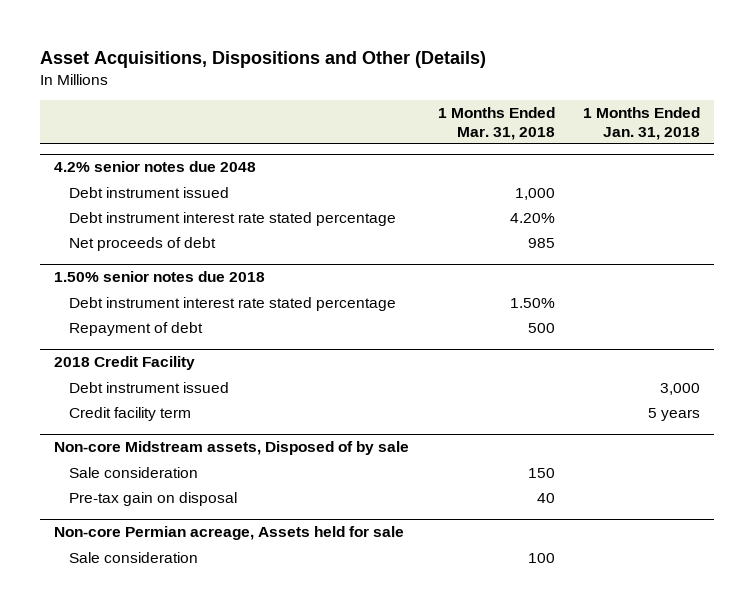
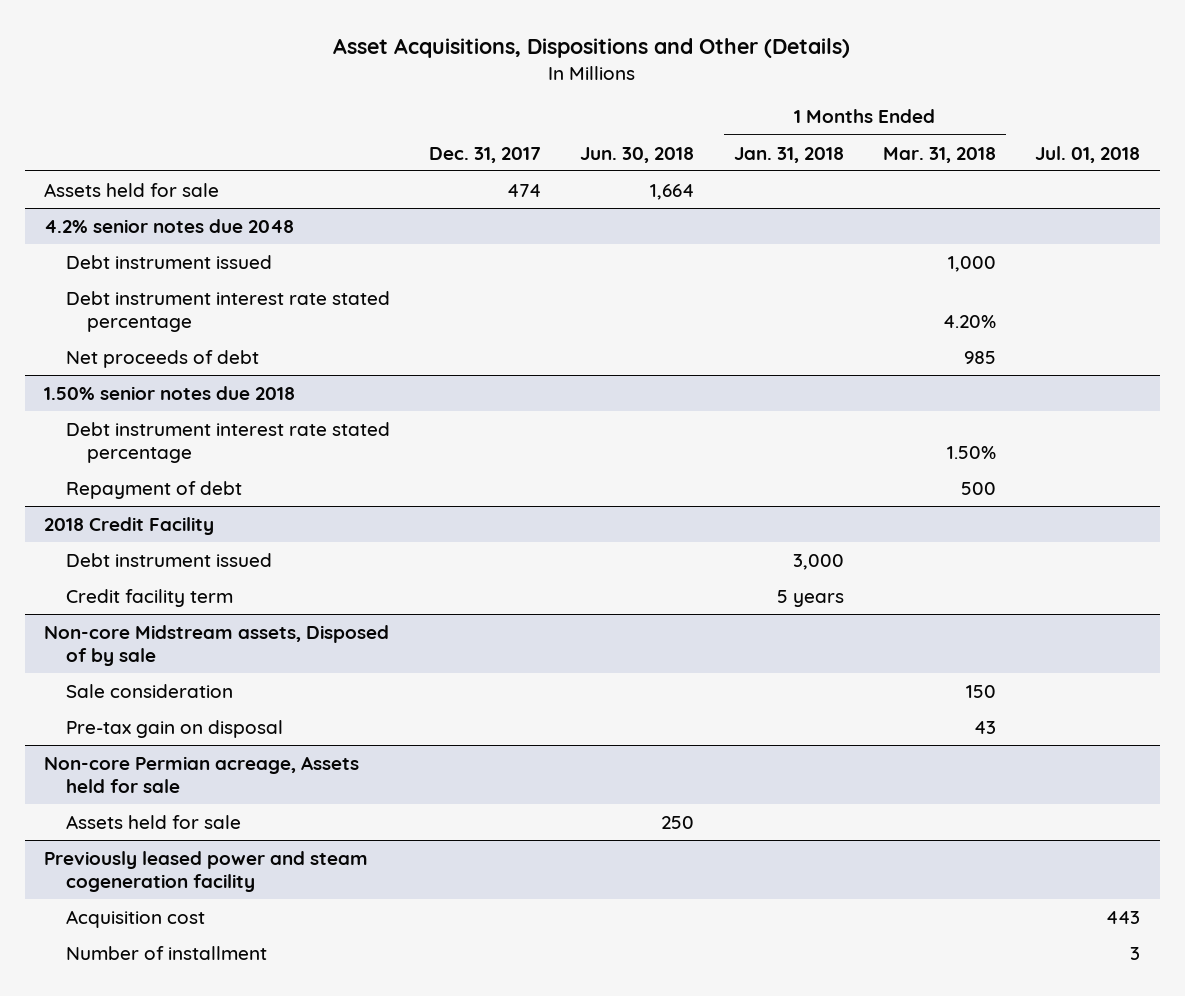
none -> [428,146,541,163] Dec. 31, 2017
none -> [580,146,695,163] Jun. 30, 2018
none -> [1035,145,1141,163] Jul. 01, 2018
none -> [44,182,220,197] Assets held for sale
[536,492,555,503] 40 -> [973,720,996,734] 43
[68,551,198,563] Sale consideration -> none
none -> [65,814,241,829] Assets held for sale
none -> [44,850,369,892] Previously leased power and steam cogeneration facility
none -> [65,909,205,928] Acquisition cost
none -> [65,945,267,960] Number of installment

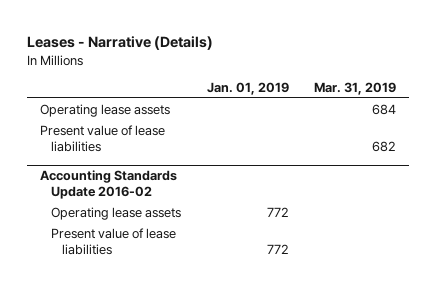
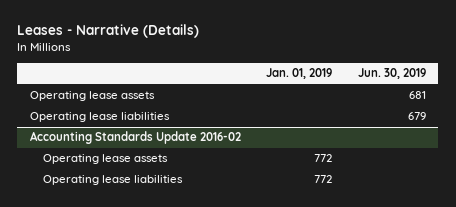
[314,82,397,96] Mar. 31, 2019 -> none
none -> [357,68,426,80] Jun. 30, 2019
[40,124,166,153] Present value of lease liabilities -> [29,112,170,123] Operating lease liabilities
[51,227,177,256] Present value of lease liabilities -> [42,175,183,186] Operating lease liabilities

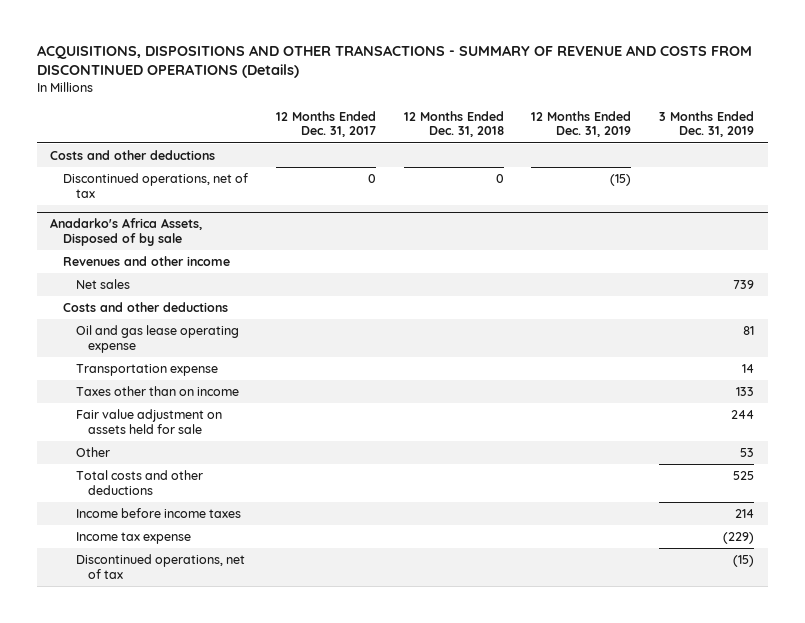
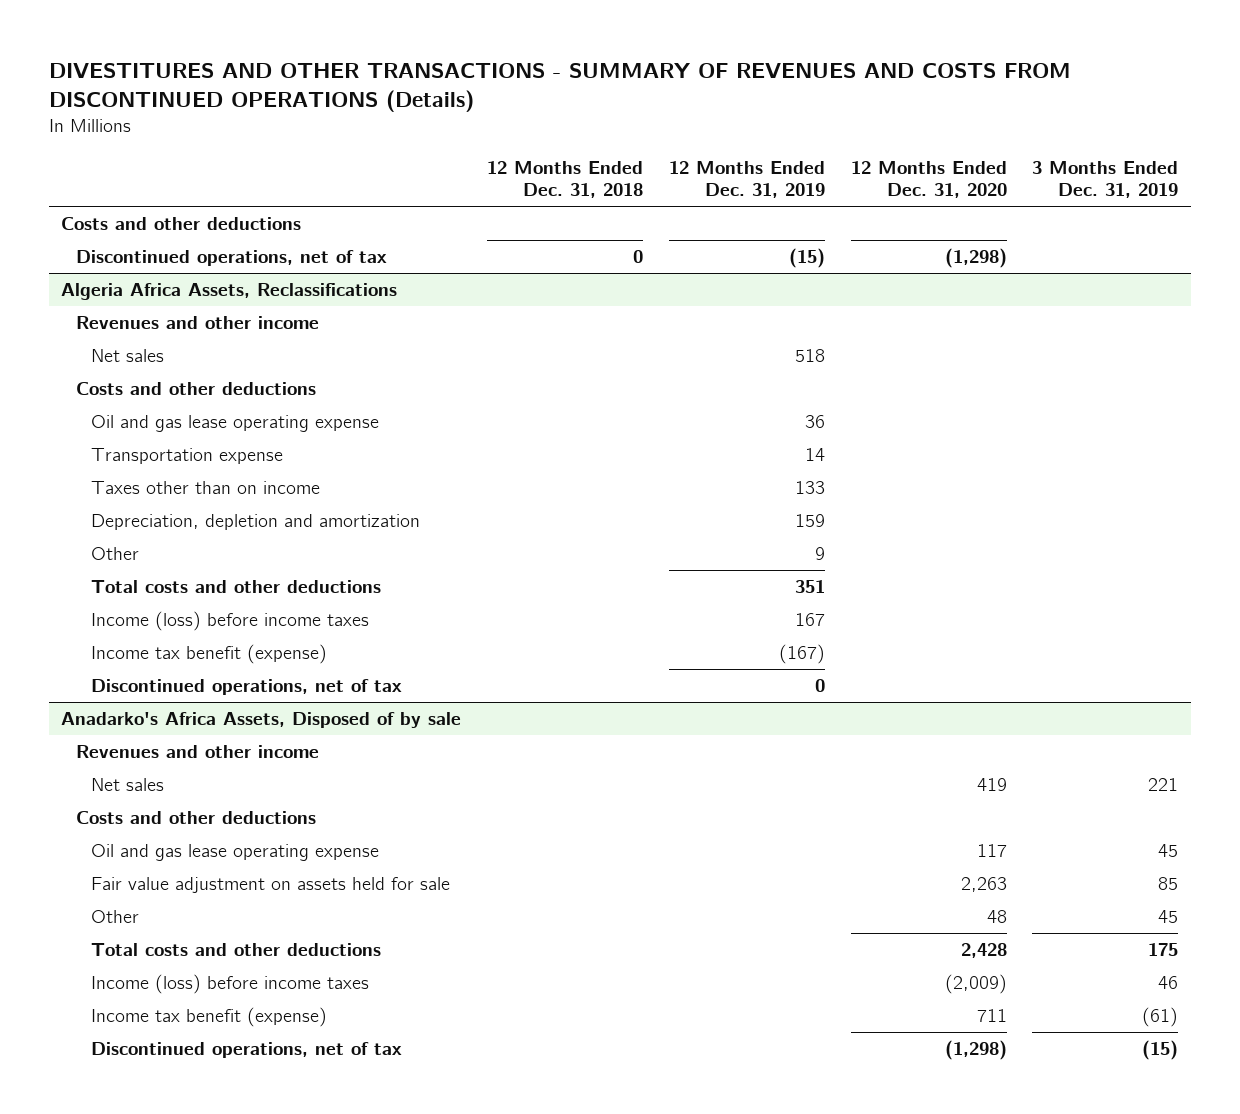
[36,44,752,79] ACQUISITIONS, DISPOSITIONS AND OTHER TRANSACTIONS - SUMMARY OF REVENUE AND COSTS FROM DISCONTINUED OPERATIONS (Details) -> [48,62,1071,112] DIVESTITURES AND OTHER TRANSACTIONS - SUMMARY OF REVENUES AND COSTS FROM DISCONTINUED OPERATIONS (Details)
[275,110,376,138] 12 Months Ended Dec. 31, 2017 -> none
none -> [850,160,1007,199] 12 Months Ended Dec. 31, 2020
none -> [61,282,398,300] Algeria Africa Assets, Reclassifications
none -> [75,315,319,329] Revenues and other income
none -> [90,348,164,362] Net sales
none -> [75,381,316,395] Costs and other deductions
none -> [90,414,379,432] Oil and gas lease operating expense
none -> [90,447,283,464] Transportation expense
none -> [90,480,320,494] Taxes other than on income
none -> [90,513,420,530] Depreciation, depletion and amortization
none -> [90,546,139,560] Other
none -> [90,579,381,593] Total costs and other deductions
none -> [90,610,369,631] Income (loss) before income taxes
none -> [90,643,327,664] Income tax benefit (expense)
none -> [90,678,402,695] Discontinued operations, net of tax
[733,279,755,289] 739 -> [1148,777,1179,791] 221
[75,363,218,376] Transportation expense -> none
[75,385,239,396] Taxes other than on income -> none
[743,325,755,335] 81 -> [1158,843,1179,857] 45
[731,409,755,419] 244 -> [1158,876,1179,890] 85
[740,447,755,457] 53 -> [1158,909,1179,923] 45
[733,470,755,480] 525 -> [1148,942,1179,956] 175
[75,507,241,518] Income before income taxes -> [90,973,369,994] Income (loss) before income taxes
[735,508,755,518] 214 -> [1158,975,1179,989] 46
[75,531,191,544] Income tax expense -> [90,1006,327,1027] Income tax benefit (expense)
[723,531,755,544] (229) -> [1142,1006,1179,1027] (61)

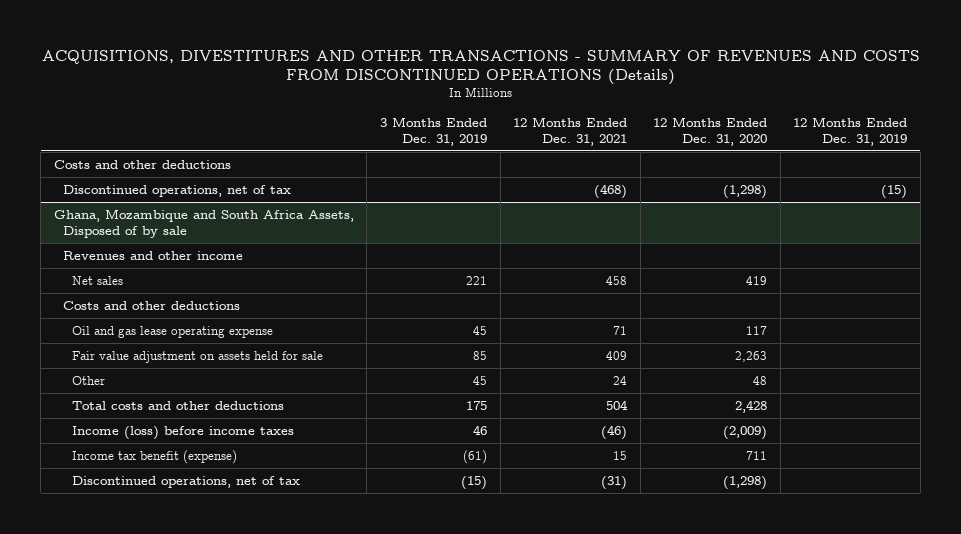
[48,62,1071,112] DIVESTITURES AND OTHER TRANSACTIONS - SUMMARY OF REVENUES AND COSTS FROM DISCONTINUED OPERATIONS (Details) -> [41,49,920,86] ACQUISITIONS, DIVESTITURES AND OTHER TRANSACTIONS - SUMMARY OF REVENUES AND COSTS FROM DISCONTINUED OPERATIONS (Details)
[487,160,644,199] 12 Months Ended Dec. 31, 2018 -> none
none -> [513,116,628,146] 12 Months Ended Dec. 31, 2021
[61,282,398,300] Algeria Africa Assets, Reclassifications -> none
[75,315,319,329] Revenues and other income -> none
[90,348,164,362] Net sales -> none
[75,381,316,395] Costs and other deductions -> none
[90,414,379,432] Oil and gas lease operating expense -> none
[90,447,283,464] Transportation expense -> none
[90,480,320,494] Taxes other than on income -> none
[90,513,420,530] Depreciation, depletion and amortization -> none
[90,546,139,560] Other -> none
[90,579,381,593] Total costs and other deductions -> none
[90,610,369,631] Income (loss) before income taxes -> none
[90,643,327,664] Income tax benefit (expense) -> none
[90,678,402,695] Discontinued operations, net of tax -> none
[61,711,462,728] Anadarko's Africa Assets, Disposed of by sale -> [53,208,354,238] Ghana, Mozambique and South Africa Assets, Disposed of by sale

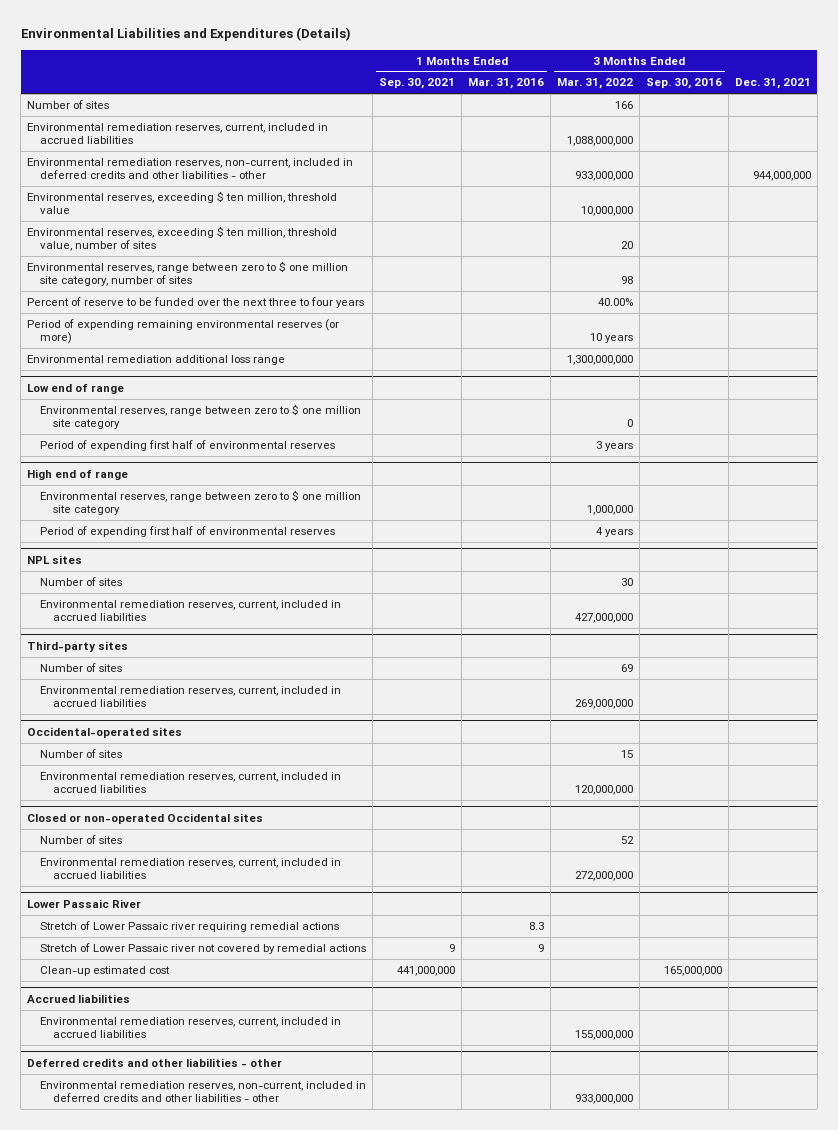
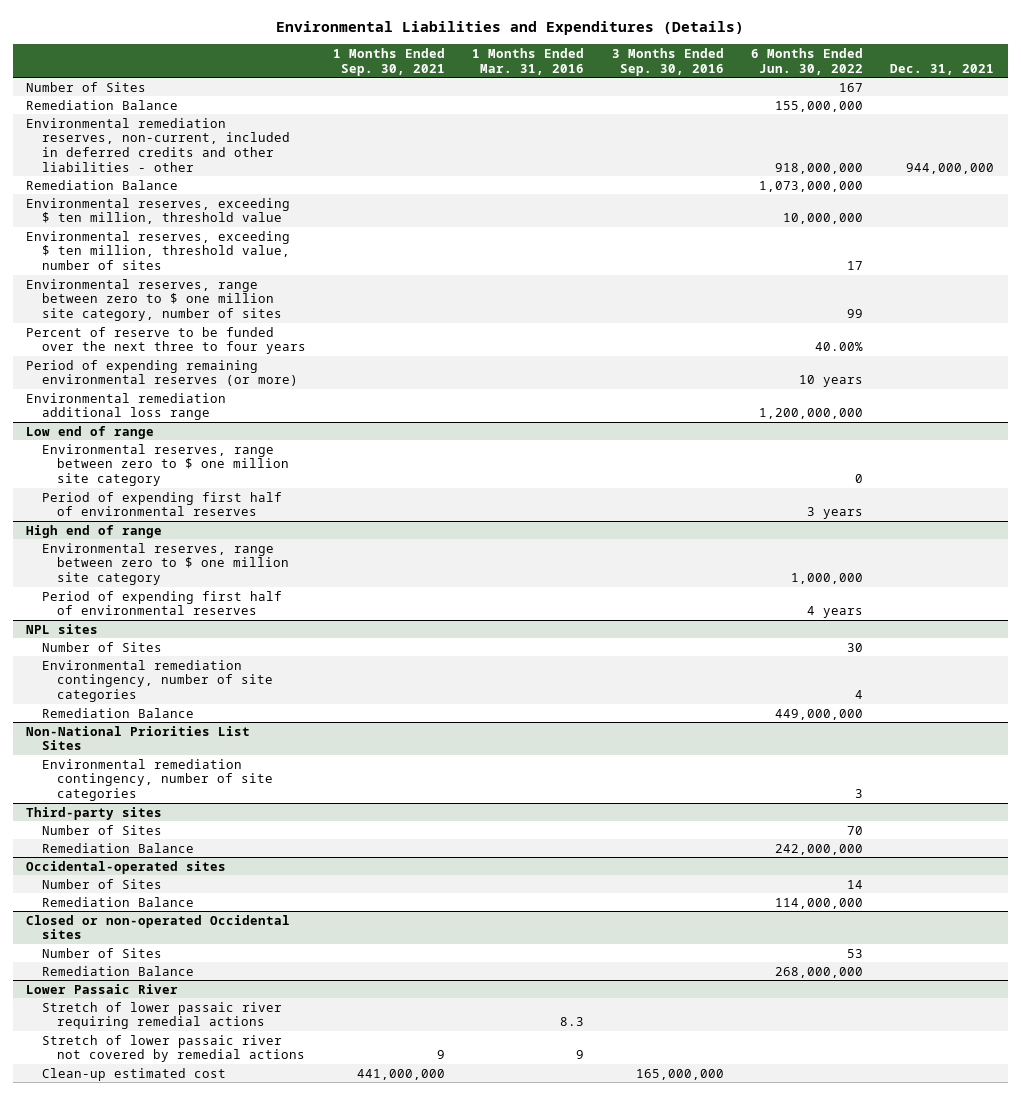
[556,78,633,90] Mar. 31, 2022 -> none
none -> [751,47,864,75] 6 Months Ended Jun. 30, 2022
[26,99,109,109] Number of sites -> [26,81,147,92] Number of Sites
[26,122,328,145] Environmental remediation reserves, current, included in accrued liabilities -> [26,99,179,110] Remediation Balance
none -> [26,179,179,190] Remediation Balance
[40,599,342,622] Environmental remediation reserves, current, included in accrued liabilities -> none
[40,576,123,586] Number of sites -> [41,641,162,652] Number of Sites
none -> [41,659,274,702] Environmental remediation contingency, number of site categories
none -> [41,707,194,718] Remediation Balance
none -> [26,725,251,751] Non-National Priorities List Sites
none -> [41,758,274,801] Environmental remediation contingency, number of site categories
[40,685,342,708] Environmental remediation reserves, current, included in accrued liabilities -> none
[40,662,123,672] Number of sites -> [41,824,162,835] Number of Sites
none -> [41,842,194,853] Remediation Balance
[40,771,342,794] Environmental remediation reserves, current, included in accrued liabilities -> none
[40,748,123,758] Number of sites -> [41,878,162,889] Number of Sites
none -> [41,896,194,907] Remediation Balance
[40,857,342,880] Environmental remediation reserves, current, included in accrued liabilities -> none
[40,834,123,844] Number of sites -> [41,947,162,958] Number of Sites
none -> [41,965,194,976] Remediation Balance
[40,920,340,932] Stretch of Lower Passaic river requiring remedial actions -> [41,1001,282,1030] Stretch of lower passaic river requiring remedial actions
[40,942,367,954] Stretch of Lower Passaic river not covered by remedial actions -> [41,1034,306,1063] Stretch of lower passaic river not covered by remedial actions
[26,993,130,1003] Accrued liabilities -> none
[40,1016,342,1039] Environmental remediation reserves, current, included in accrued liabilities -> none
[26,1057,282,1067] Deferred credits and other liabilities - other -> none
[40,1080,367,1103] Environmental remediation reserves, non-current, included in deferred credits and other liabilities - other -> none

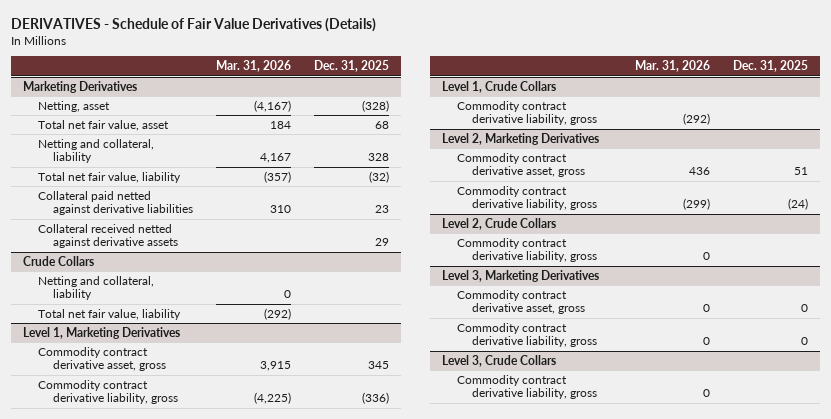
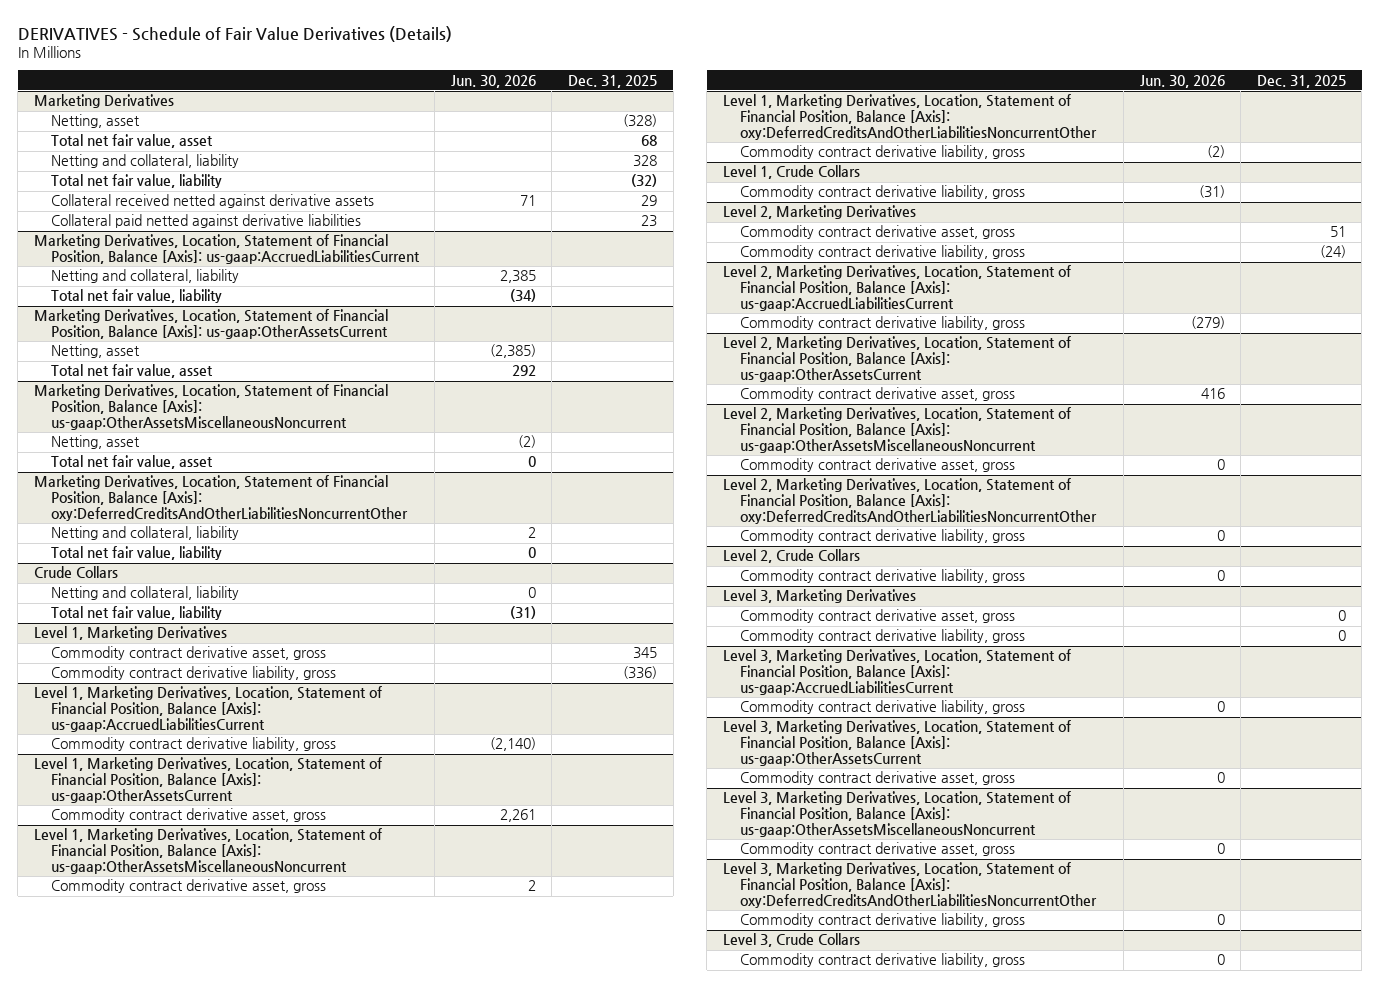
[216,60,292,73] Mar. 31, 2026 -> none
none -> [450,74,536,88] Jun. 30, 2026
[37,190,193,216] Collateral paid netted against derivative liabilities -> [50,214,361,229] Collateral paid netted against derivative liabilities
none -> [33,234,420,265] Marketing Derivatives, Location, Statement of Financial Position, Balance [Axis]: us-gaap:AccruedLiabilitiesCurrent
none -> [50,269,239,284] Netting and collateral, liability
none -> [50,289,222,304] Total net fair value, liability
none -> [33,309,388,340] Marketing Derivatives, Location, Statement of Financial Position, Balance [Axis]: us-gaap:OtherAssetsCurrent
none -> [50,344,140,359] Netting, asset
none -> [50,364,213,379] Total net fair value, asset
none -> [33,384,388,430] Marketing Derivatives, Location, Statement of Financial Position, Balance [Axis]: us-gaap:OtherAssetsMiscellaneousNoncurrent
none -> [50,435,140,450] Netting, asset
none -> [50,455,213,470] Total net fair value, asset
none -> [33,475,408,521] Marketing Derivatives, Location, Statement of Financial Position, Balance [Axis]: oxy:DeferredCreditsAndOtherLiabilitiesNoncurrentOther
none -> [50,526,239,541] Netting and collateral, liability
none -> [50,546,222,561] Total net fair value, liability
none -> [33,686,382,732] Level 1, Marketing Derivatives, Location, Statement of Financial Position, Balance [Axis]: us-gaap:AccruedLiabilitiesCurrent
none -> [50,737,336,752] Commodity contract derivative liability, gross
none -> [33,757,382,803] Level 1, Marketing Derivatives, Location, Statement of Financial Position, Balance [Axis]: us-gaap:OtherAssetsCurrent
none -> [50,808,326,823] Commodity contract derivative asset, gross
none -> [33,828,382,874] Level 1, Marketing Derivatives, Location, Statement of Financial Position, Balance [Axis]: us-gaap:OtherAssetsMiscellaneousNoncurrent
none -> [50,879,326,894] Commodity contract derivative asset, gross
none -> [722,94,1097,140] Level 1, Marketing Derivatives, Location, Statement of Financial Position, Balance [Axis]: oxy:DeferredCreditsAndOtherLiabilitiesNoncurrentOther
none -> [739,145,1025,160] Commodity contract derivative liability, gross
none -> [722,265,1071,311] Level 2, Marketing Derivatives, Location, Statement of Financial Position, Balance [Axis]: us-gaap:AccruedLiabilitiesCurrent
none -> [739,316,1025,331] Commodity contract derivative liability, gross
none -> [722,336,1071,382] Level 2, Marketing Derivatives, Location, Statement of Financial Position, Balance [Axis]: us-gaap:OtherAssetsCurrent
none -> [739,387,1015,402] Commodity contract derivative asset, gross
none -> [722,407,1071,453] Level 2, Marketing Derivatives, Location, Statement of Financial Position, Balance [Axis]: us-gaap:OtherAssetsMiscellaneousNoncurrent
none -> [739,458,1015,473] Commodity contract derivative asset, gross
none -> [722,478,1097,524] Level 2, Marketing Derivatives, Location, Statement of Financial Position, Balance [Axis]: oxy:DeferredCreditsAndOtherLiabilitiesNoncurrentOther
none -> [739,529,1025,544] Commodity contract derivative liability, gross
none -> [722,649,1071,695] Level 3, Marketing Derivatives, Location, Statement of Financial Position, Balance [Axis]: us-gaap:AccruedLiabilitiesCurrent
none -> [739,700,1025,715] Commodity contract derivative liability, gross
none -> [722,720,1071,766] Level 3, Marketing Derivatives, Location, Statement of Financial Position, Balance [Axis]: us-gaap:OtherAssetsCurrent
none -> [739,771,1015,786] Commodity contract derivative asset, gross
none -> [722,791,1071,837] Level 3, Marketing Derivatives, Location, Statement of Financial Position, Balance [Axis]: us-gaap:OtherAssetsMiscellaneousNoncurrent
none -> [739,842,1015,857] Commodity contract derivative asset, gross
none -> [722,862,1097,908] Level 3, Marketing Derivatives, Location, Statement of Financial Position, Balance [Axis]: oxy:DeferredCreditsAndOtherLiabilitiesNoncurrentOther
none -> [739,913,1025,928] Commodity contract derivative liability, gross

